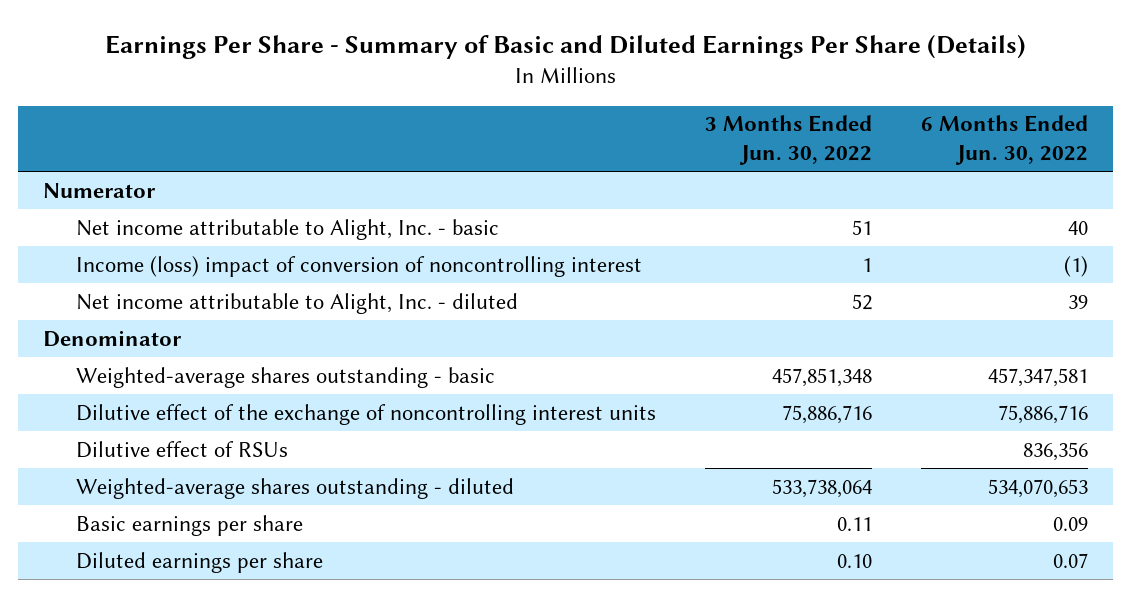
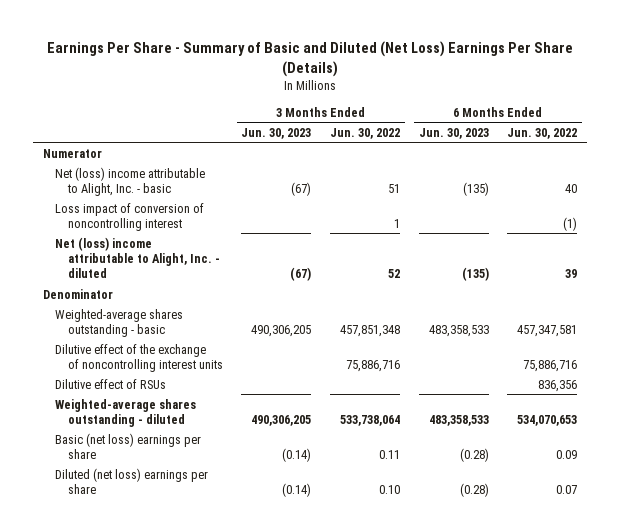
[104,33,1026,59] Earnings Per Share - Summary of Basic and Diluted Earnings Per Share (Details) -> [47,40,574,77] Earnings Per Share - Summary of Basic and Diluted (Net Loss) Earnings Per Share (Details)
none -> [241,127,312,139] Jun. 30, 2023
none -> [418,127,489,139] Jun. 30, 2023
[75,218,499,240] Net income attributable to Alight, Inc. - basic -> [55,166,206,196] Net (loss) income attributable to Alight, Inc. - basic
[75,255,642,277] Income (loss) impact of conversion of noncontrolling interest -> [55,202,205,231] Loss impact of conversion of noncontrolling interest
[75,292,518,314] Net income attributable to Alight, Inc. - diluted -> [55,236,220,279] Net (loss) income attributable to Alight, Inc. - diluted
[75,514,303,536] Basic earnings per share -> [55,432,202,459] Basic (net loss) earnings per share
[75,551,323,573] Diluted earnings per share -> [55,467,209,494] Diluted (net loss) earnings per share

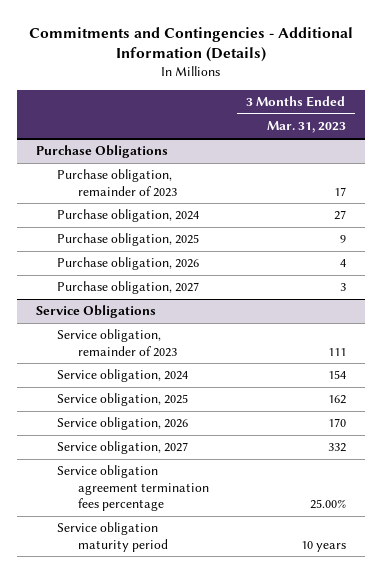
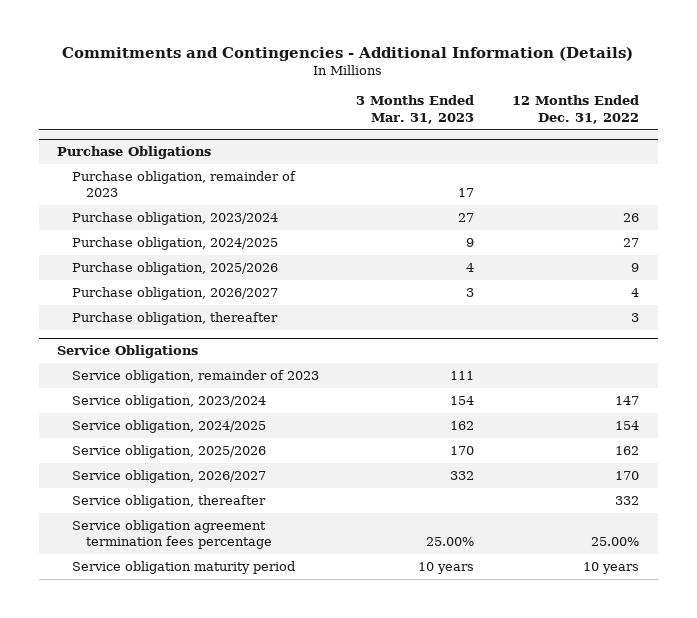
none -> [512,95,640,124] 12 Months Ended Dec. 31, 2022
[56,209,199,223] Purchase obligation, 2024 -> [71,212,278,226] Purchase obligation, 2023/2024
[56,233,199,247] Purchase obligation, 2025 -> [71,237,278,251] Purchase obligation, 2024/2025
[56,257,199,271] Purchase obligation, 2026 -> [71,262,278,276] Purchase obligation, 2025/2026
[56,281,199,295] Purchase obligation, 2027 -> [71,287,278,301] Purchase obligation, 2026/2027
none -> [71,312,278,326] Purchase obligation, thereafter
[56,369,188,383] Service obligation, 2024 -> [71,395,266,409] Service obligation, 2023/2024
[56,393,188,407] Service obligation, 2025 -> [71,420,266,434] Service obligation, 2024/2025
[56,417,188,431] Service obligation, 2026 -> [71,445,266,459] Service obligation, 2025/2026
[56,441,188,455] Service obligation, 2027 -> [71,470,266,484] Service obligation, 2026/2027
none -> [71,495,266,509] Service obligation, thereafter

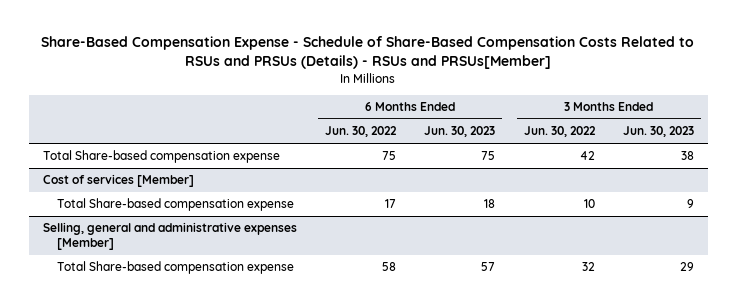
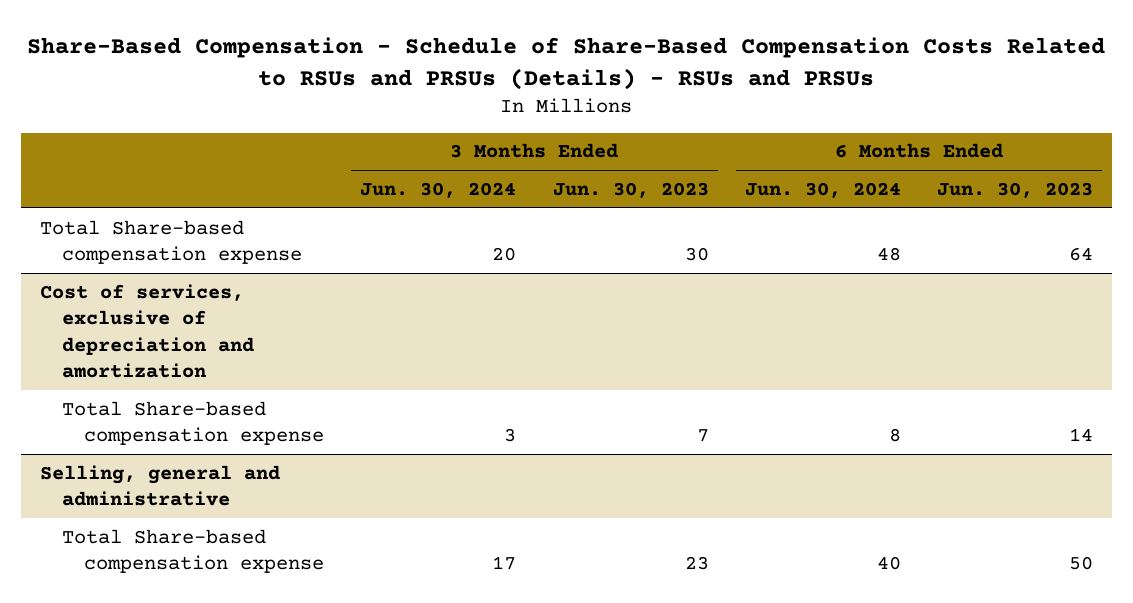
[41,36,695,70] Share-Based Compensation Expense - Schedule of Share-Based Compensation Costs Related to RSUs and PRSUs (Details) - RSUs and PRSUs[Member] -> [27,37,1106,90] Share-Based Compensation - Schedule of Share-Based Compensation Costs Related to RSUs and PRSUs (Details) - RSUs and PRSUs
[325,126,398,138] Jun. 30, 2022 -> none
[523,126,596,138] Jun. 30, 2022 -> none
none -> [360,181,517,198] Jun. 30, 2024
none -> [744,181,901,198] Jun. 30, 2024
[481,151,496,161] 75 -> [1069,247,1094,262] 64
[680,151,694,161] 38 -> [684,247,709,262] 30
[42,174,194,188] Cost of services [Member] -> [39,283,254,378] Cost of services, exclusive of depreciation and amortization
[484,199,496,209] 18 -> [1069,428,1094,442] 14
[686,199,694,209] 9 -> [696,429,709,443] 7
[42,222,297,251] Selling, general and administrative expenses [Member] -> [39,464,280,507] Selling, general and administrative
[481,262,496,272] 57 -> [1069,556,1094,571] 50
[679,262,694,272] 29 -> [684,556,709,571] 23

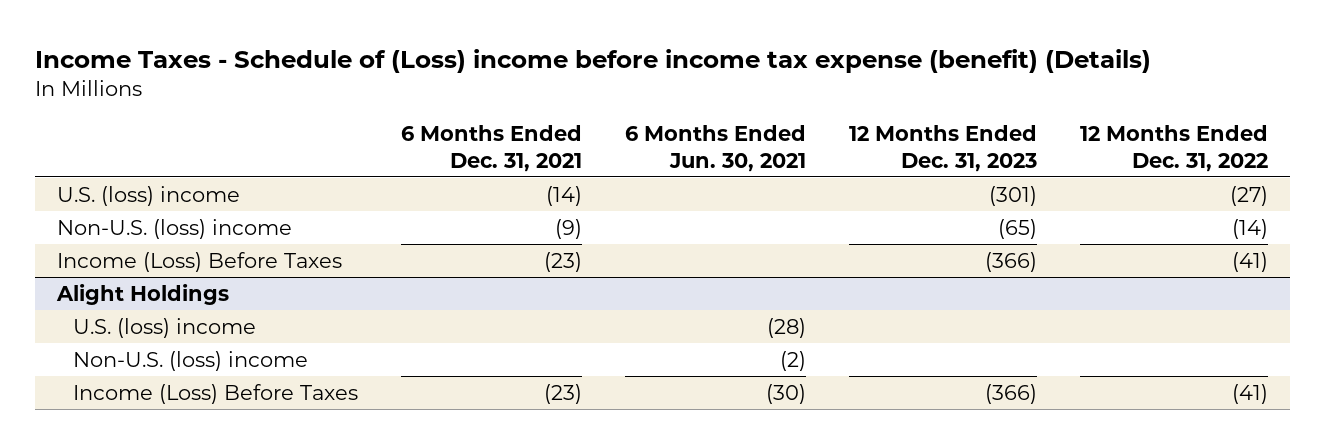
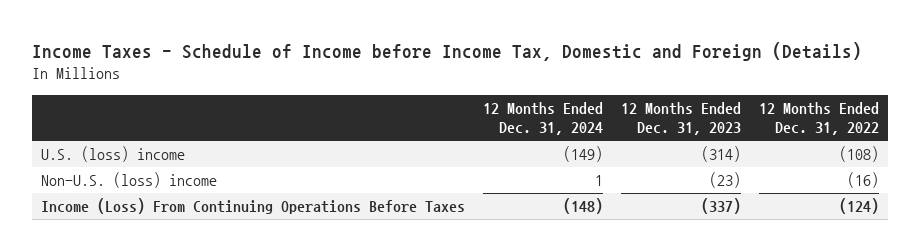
[35,48,1152,73] Income Taxes - Schedule of (Loss) income before income tax expense (benefit) (Details) -> [31,41,862,61] Income Taxes - Schedule of Income before Income Tax, Domestic and Foreign (Details)
[401,125,583,173] 6 Months Ended Dec. 31, 2021 -> none
[625,125,807,173] 6 Months Ended Jun. 30, 2021 -> none
none -> [483,101,604,136] 12 Months Ended Dec. 31, 2024
[55,283,229,305] Alight Holdings -> none
[73,317,257,338] U.S. (loss) income -> none
[73,350,309,371] Non-U.S. (loss) income -> none
[73,383,359,404] Income (Loss) Before Taxes -> none
[989,185,1038,206] (301) -> [701,146,742,163] (314)
[1230,185,1269,206] (27) -> [839,146,880,163] (108)
[998,218,1038,239] (65) -> [709,172,742,189] (23)
[1232,218,1269,239] (14) -> [847,172,880,189] (16)
[56,251,342,272] Income (Loss) Before Taxes -> [40,198,465,215] Income (Loss) From Continuing Operations Before Taxes
[985,251,1038,272] (366) -> [701,198,742,215] (337)
[1232,251,1269,272] (41) -> [839,198,880,215] (124)

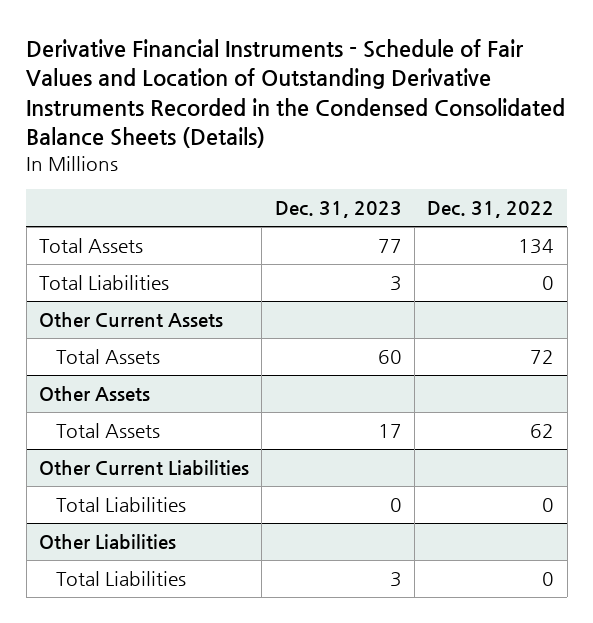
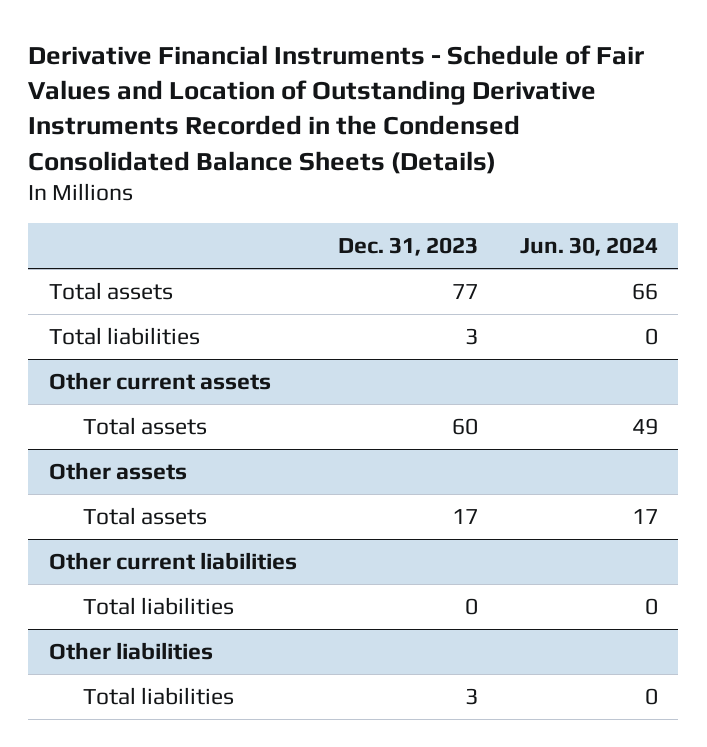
[427,201,555,219] Dec. 31, 2022 -> none
none -> [519,237,658,257] Jun. 30, 2024
[39,238,144,254] Total Assets -> [48,281,173,300] Total assets
[39,275,170,291] Total Liabilities -> [48,326,200,345] Total liabilities
[39,312,224,328] Other Current Assets -> [48,371,271,390] Other current assets
[55,349,160,365] Total Assets -> [83,416,208,435] Total assets
[39,386,151,402] Other Assets -> [48,461,187,480] Other assets
[55,423,160,439] Total Assets -> [83,506,208,525] Total assets
[39,460,250,476] Other Current Liabilities -> [48,551,297,570] Other current liabilities
[55,497,186,513] Total Liabilities -> [83,596,235,615] Total liabilities
[39,534,177,550] Other Liabilities -> [48,641,213,660] Other liabilities
[55,571,186,587] Total Liabilities -> [83,686,235,705] Total liabilities

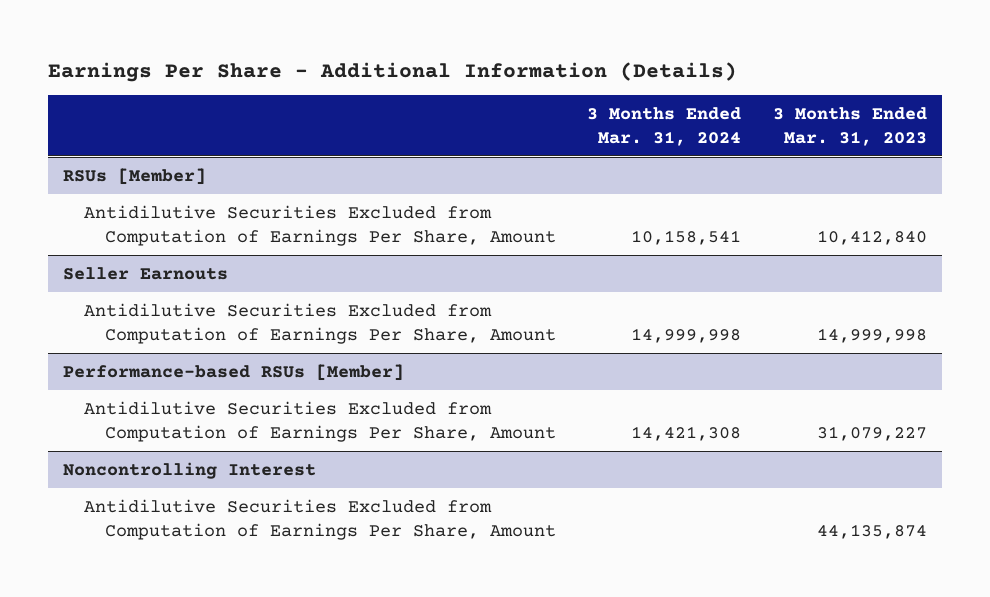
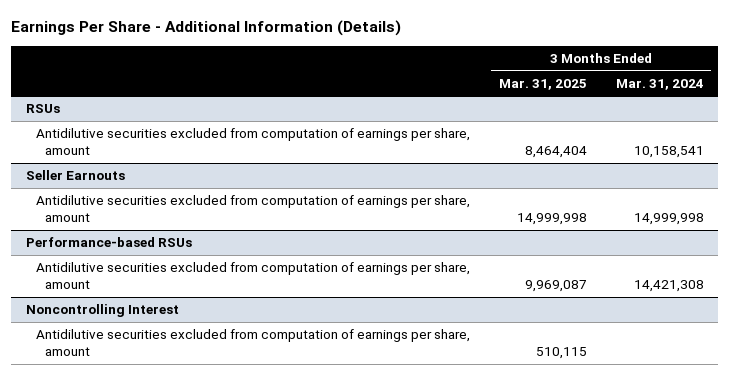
[772,107,927,146] 3 Months Ended Mar. 31, 2023 -> none
none -> [498,78,587,90] Mar. 31, 2025
[63,167,207,185] RSUs [Member] -> [25,104,60,114] RSUs
[84,204,557,246] Antidilutive Securities Excluded from Computation of Earnings Per Share, Amount -> [35,128,470,155] Antidilutive securities excluded from computation of earnings per share, amount
[84,302,557,344] Antidilutive Securities Excluded from Computation of Earnings Per Share, Amount -> [35,195,470,222] Antidilutive securities excluded from computation of earnings per share, amount
[63,363,405,381] Performance-based RSUs [Member] -> [25,237,192,248] Performance-based RSUs
[84,400,557,442] Antidilutive Securities Excluded from Computation of Earnings Per Share, Amount -> [35,262,470,289] Antidilutive securities excluded from computation of earnings per share, amount
[84,498,557,540] Antidilutive Securities Excluded from Computation of Earnings Per Share, Amount -> [35,329,470,356] Antidilutive securities excluded from computation of earnings per share, amount

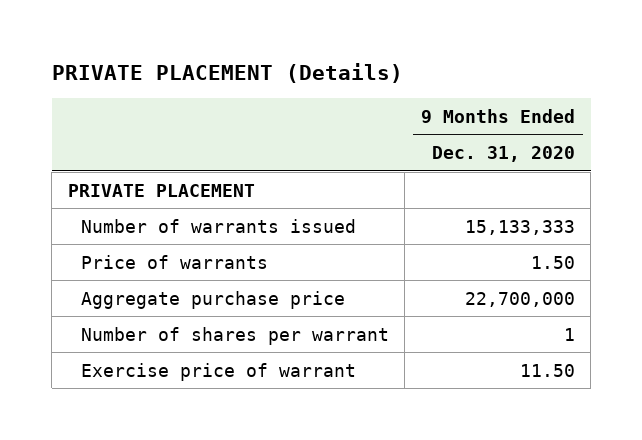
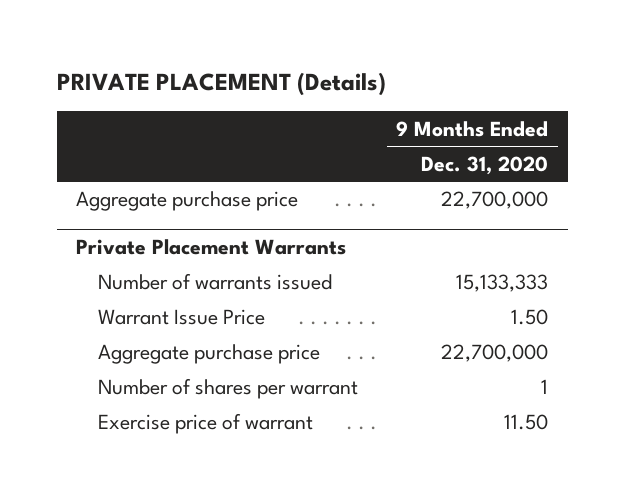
[67,183,255,197] PRIVATE PLACEMENT -> none
none -> [76,191,299,212] Aggregate purchase price
none -> [76,239,347,256] Private Placement Warrants
[80,254,268,269] Price of warrants -> [97,309,265,326] Warrant Issue Price

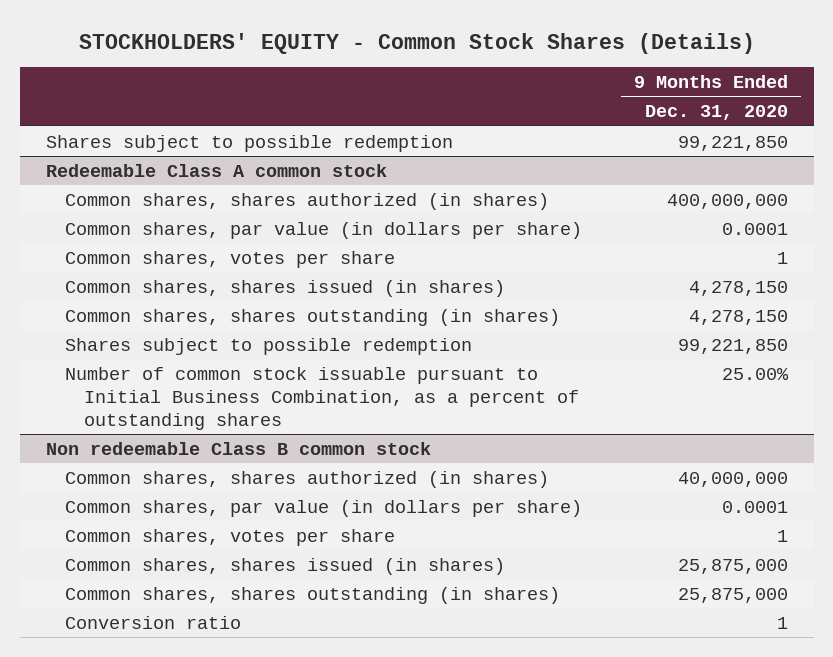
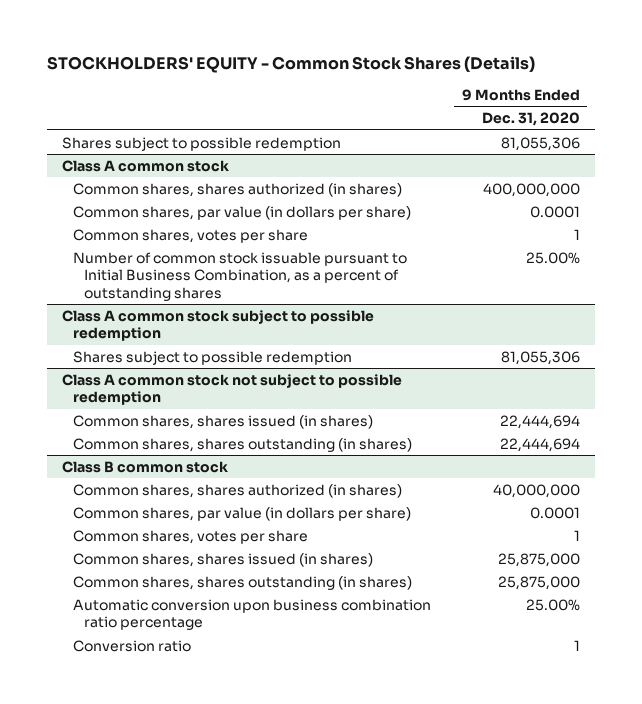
[677,135,788,151] 99,221,850 -> [500,136,580,151] 81,055,306
[45,163,387,177] Redeemable Class A common stock -> [62,159,230,172] Class A common stock
[64,279,505,297] Common shares, shares issued (in shares) -> none
[64,308,560,326] Common shares, shares outstanding (in shares) -> none
[64,337,472,355] Shares subject to possible redemption -> none
none -> [62,309,375,342] Class A common stock subject to possible redemption
none -> [73,350,353,365] Shares subject to possible redemption
none -> [62,373,403,406] Class A common stock not subject to possible redemption
none -> [73,414,374,429] Common shares, shares issued (in shares)
none -> [73,437,413,452] Common shares, shares outstanding (in shares)
[45,441,431,455] Non redeemable Class B common stock -> [62,460,229,473] Class B common stock
none -> [73,598,432,631] Automatic conversion upon business combination ratio percentage

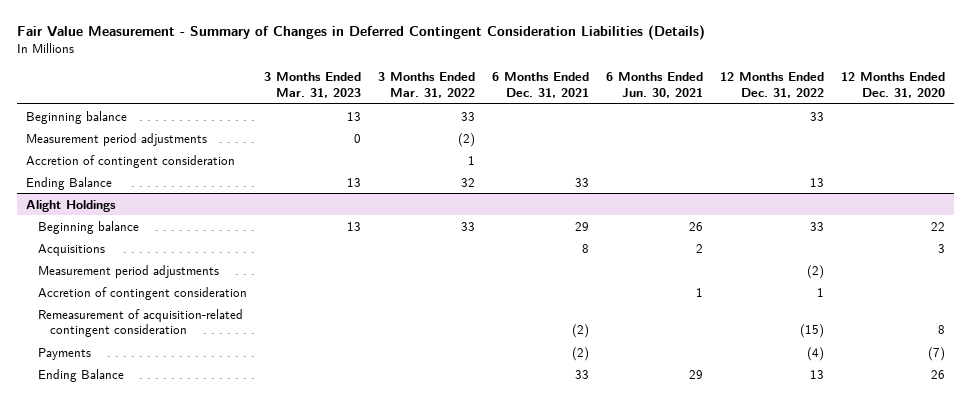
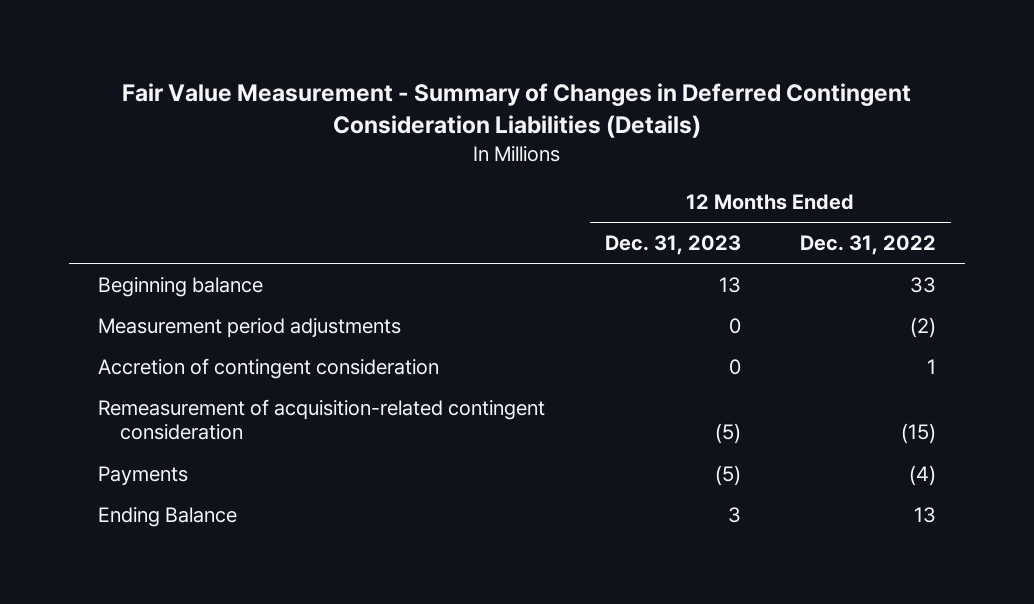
[263,71,361,98] 3 Months Ended Mar. 31, 2023 -> none
[377,71,475,98] 3 Months Ended Mar. 31, 2022 -> none
[492,71,590,98] 6 Months Ended Dec. 31, 2021 -> none
[606,71,704,98] 6 Months Ended Jun. 30, 2021 -> none
[841,71,946,98] 12 Months Ended Dec. 31, 2020 -> none
none -> [604,235,741,256] Dec. 31, 2023
[25,132,207,146] Measurement period adjustments -> none
[25,154,235,168] Accretion of contingent consideration -> none
[25,176,112,190] Ending Balance -> none
[25,199,116,212] Alight Holdings -> none
[37,220,139,234] Beginning balance -> none
[37,243,105,256] Acquisitions -> none

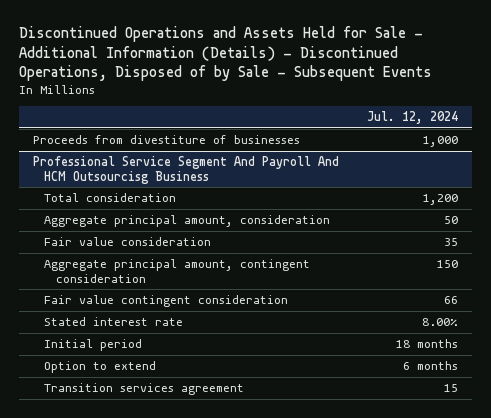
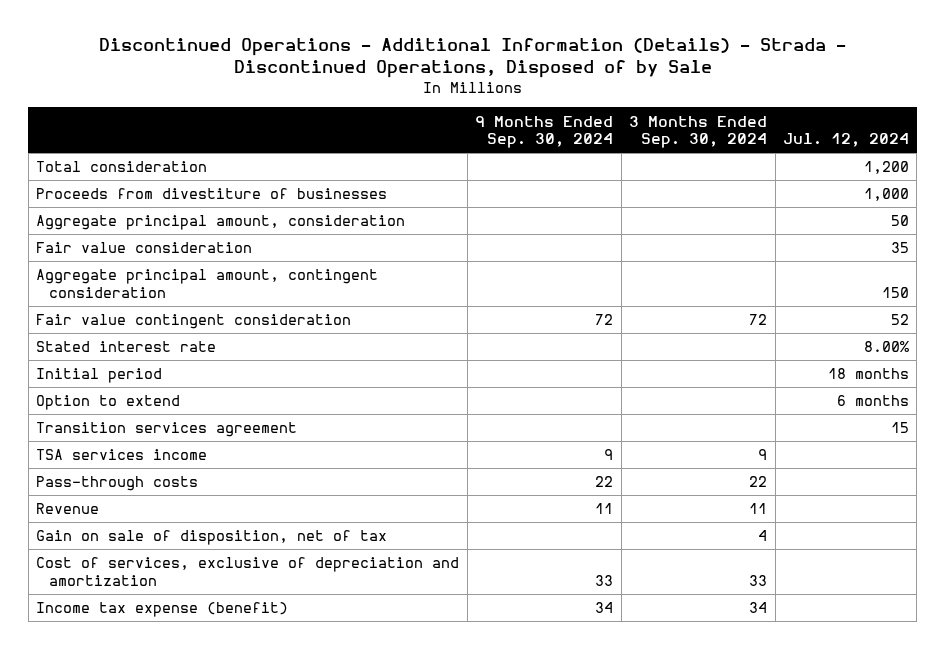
[18,26,432,81] Discontinued Operations and Assets Held for Sale - Additional Information (Details) - Discontinued Operations, Disposed of by Sale - Subsequent Events -> [98,37,846,79] Discontinued Operations - Additional Information (Details) - Strada - Discontinued Operations, Disposed of by Sale
none -> [475,115,614,149] 9 Months Ended Sep. 30, 2024
none -> [629,115,768,149] 3 Months Ended Sep. 30, 2024
[32,156,339,184] Professional Service Segment And Payroll And HCM Outsourcisg Business -> none
[32,135,300,145] Proceeds from divestiture of businesses -> [36,188,388,200] Proceeds from divestiture of businesses
[443,296,458,305] 66 -> [891,314,910,326] 52
none -> [36,449,208,461] TSA services income
none -> [36,476,199,492] Pass-through costs
none -> [36,503,100,515] Revenue
none -> [36,530,388,546] Gain on sale of disposition, net of tax
none -> [36,557,460,586] Cost of services, exclusive of depreciation and amortization
none -> [36,602,289,618] Income tax expense (benefit)

